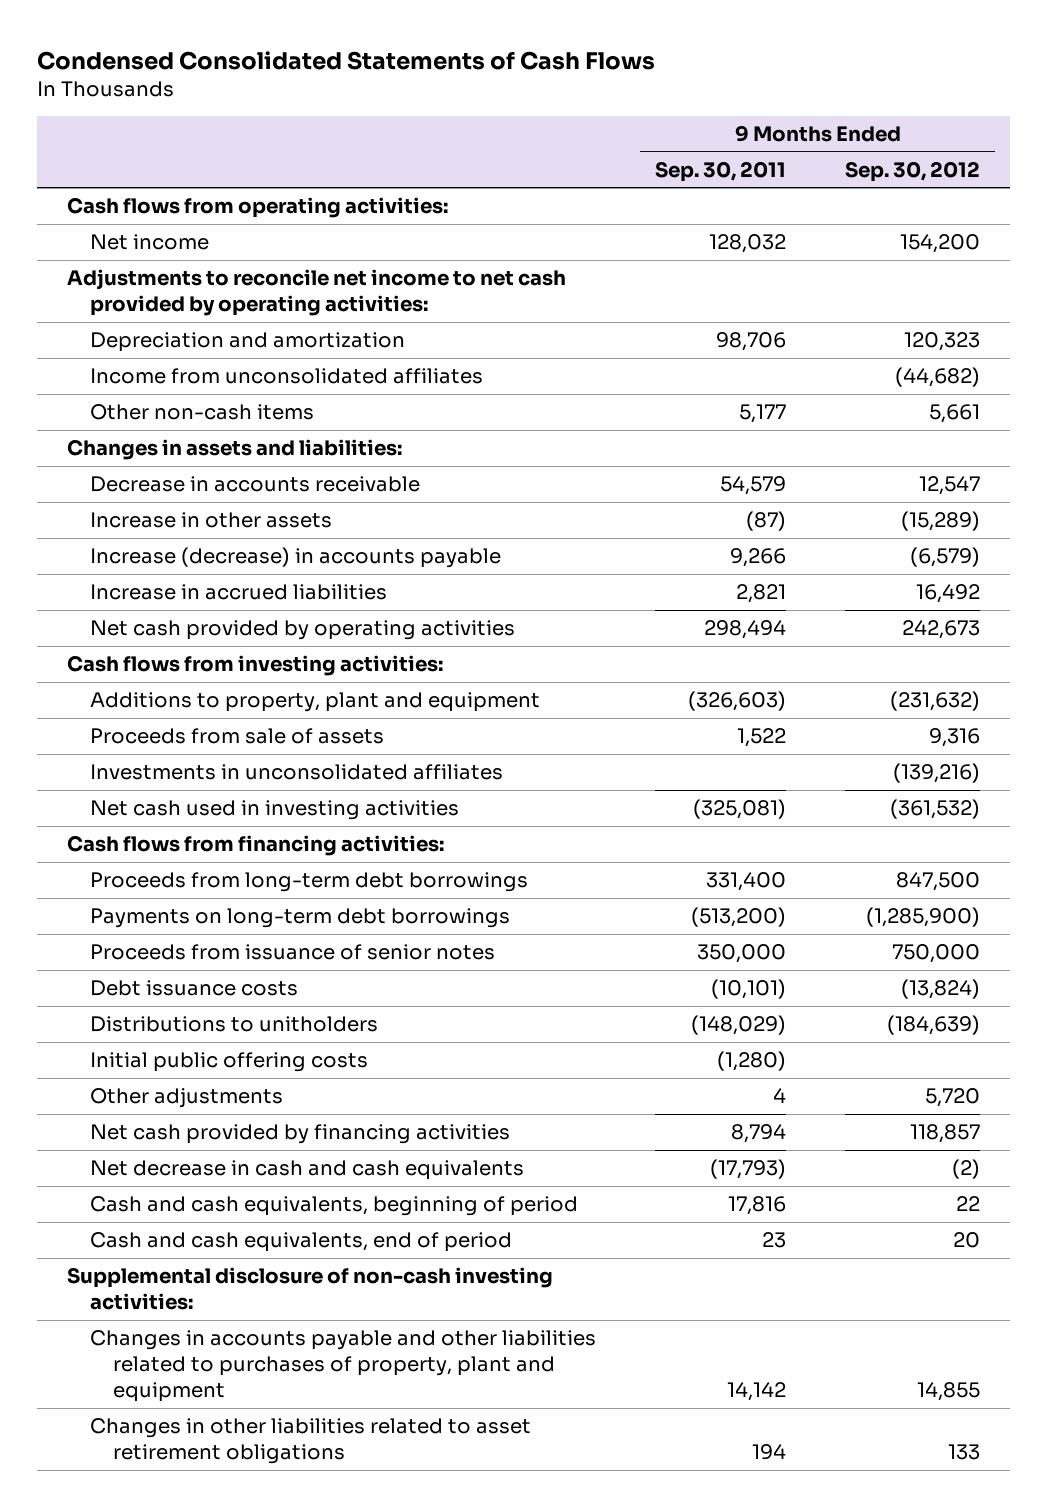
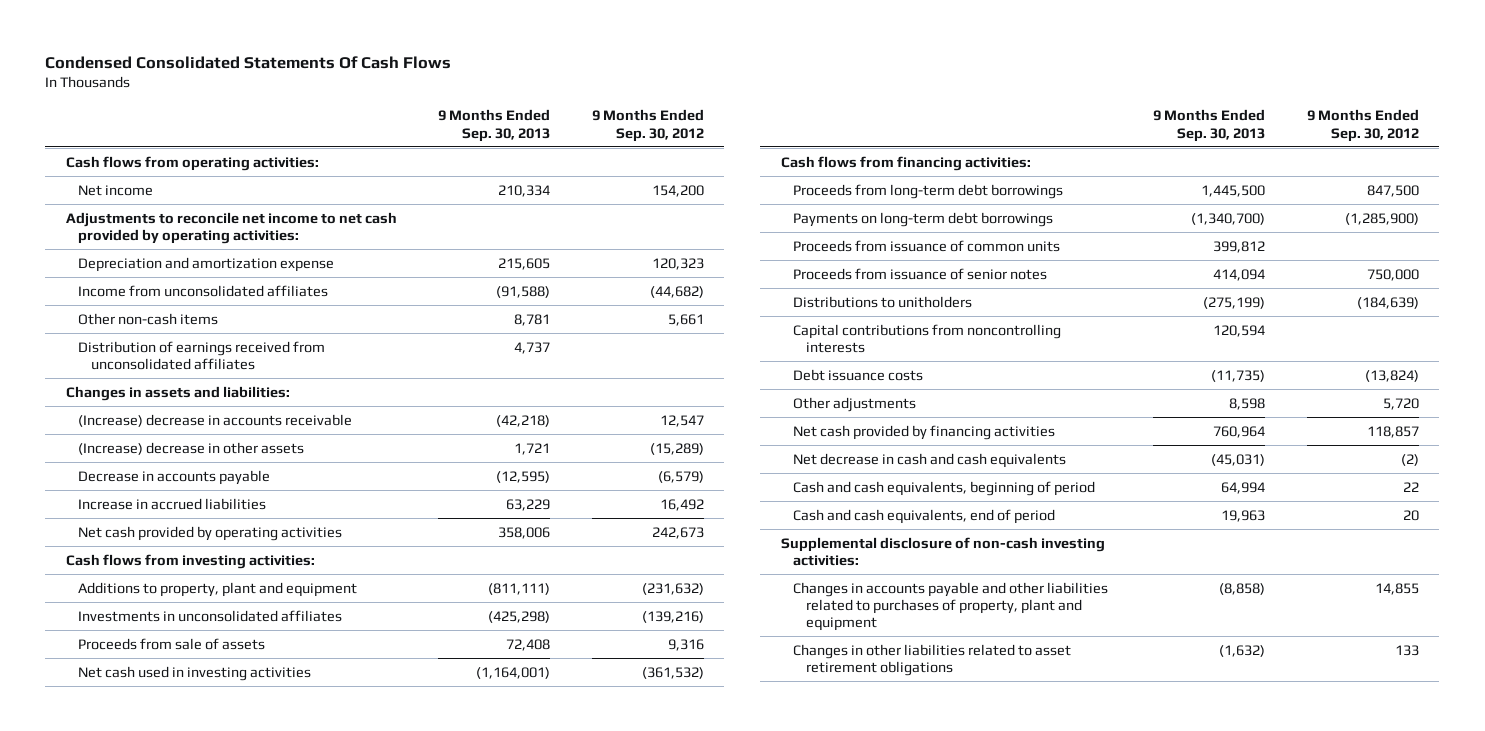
[37,50,656,70] Condensed Consolidated Statements of Cash Flows -> [45,55,452,69] Condensed Consolidated Statements Of Cash Flows
[654,160,786,182] Sep. 30, 2011 -> none
none -> [438,109,551,142] 9 Months Ended Sep. 30, 2013
[89,332,405,353] Depreciation and amortization -> [78,256,335,272] Depreciation and amortization expense
none -> [78,340,326,370] Distribution of earnings received from unconsolidated affiliates
[89,476,420,493] Decrease in accounts receivable -> [78,413,353,427] (Increase) decrease in accounts receivable
[89,512,332,529] Increase in other assets -> [78,441,305,455] (Increase) decrease in other assets
[89,547,501,569] Increase (decrease) in accounts payable -> [78,469,271,485] Decrease in accounts payable
[89,728,384,745] Proceeds from sale of assets -> [78,637,266,650] Proceeds from sale of assets
none -> [793,239,1061,252] Proceeds from issuance of common units
[89,1052,368,1073] Initial public offering costs -> none
none -> [793,323,1062,353] Capital contributions from noncontrolling interests
[89,980,298,997] Debt issuance costs -> [793,368,924,381] Debt issuance costs

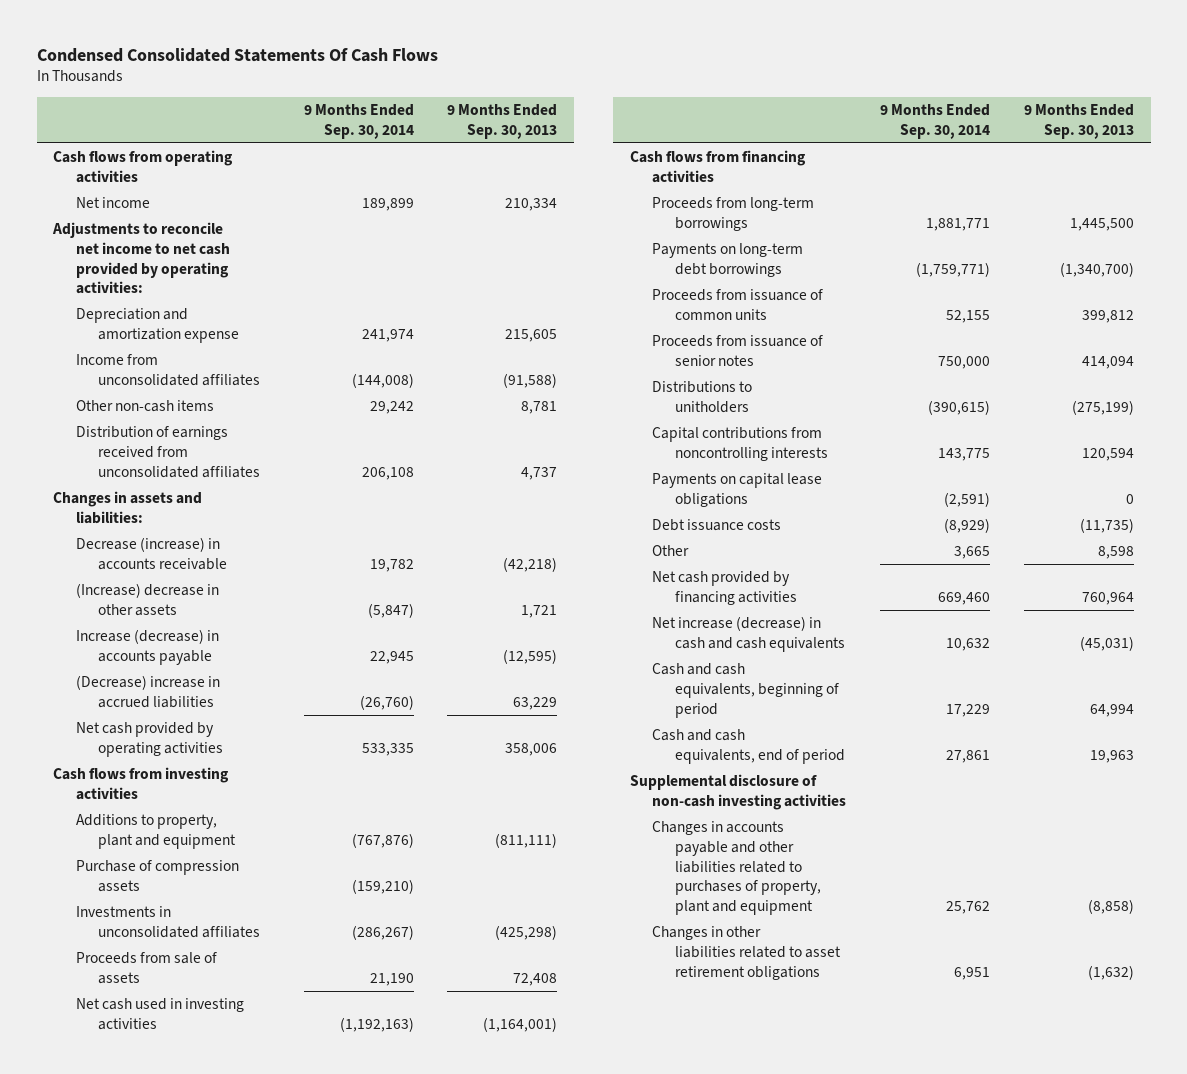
[591,109,704,142] 9 Months Ended Sep. 30, 2012 -> none
none -> [303,104,414,139] 9 Months Ended Sep. 30, 2014
[66,155,320,171] Cash flows from operating activities: -> [53,150,234,183] Cash flows from operating activities
[78,413,353,427] (Increase) decrease in accounts receivable -> [75,537,228,570] Decrease (increase) in accounts receivable
[78,469,271,485] Decrease in accounts payable -> [75,629,219,665] Increase (decrease) in accounts payable
[78,497,267,510] Increase in accrued liabilities -> [75,675,220,708] (Decrease) increase in accrued liabilities
[66,553,316,569] Cash flows from investing activities: -> [53,767,230,800] Cash flows from investing activities
none -> [75,860,239,892] Purchase of compression assets
[781,155,1032,171] Cash flows from financing activities: -> [629,150,806,183] Cash flows from financing activities
[793,183,1064,199] Proceeds from long-term debt borrowings -> [652,197,815,231] Proceeds from long-term borrowings
none -> [652,473,823,507] Payments on capital lease obligations
[793,396,917,412] Other adjustments -> [652,545,690,557] Other
[793,452,1067,468] Net decrease in cash and cash equivalents -> [652,616,845,652] Net increase (decrease) in cash and cash equivalents
[781,536,1106,566] Supplemental disclosure of non-cash investing activities: -> [629,774,847,810] Supplemental disclosure of non-cash investing activities

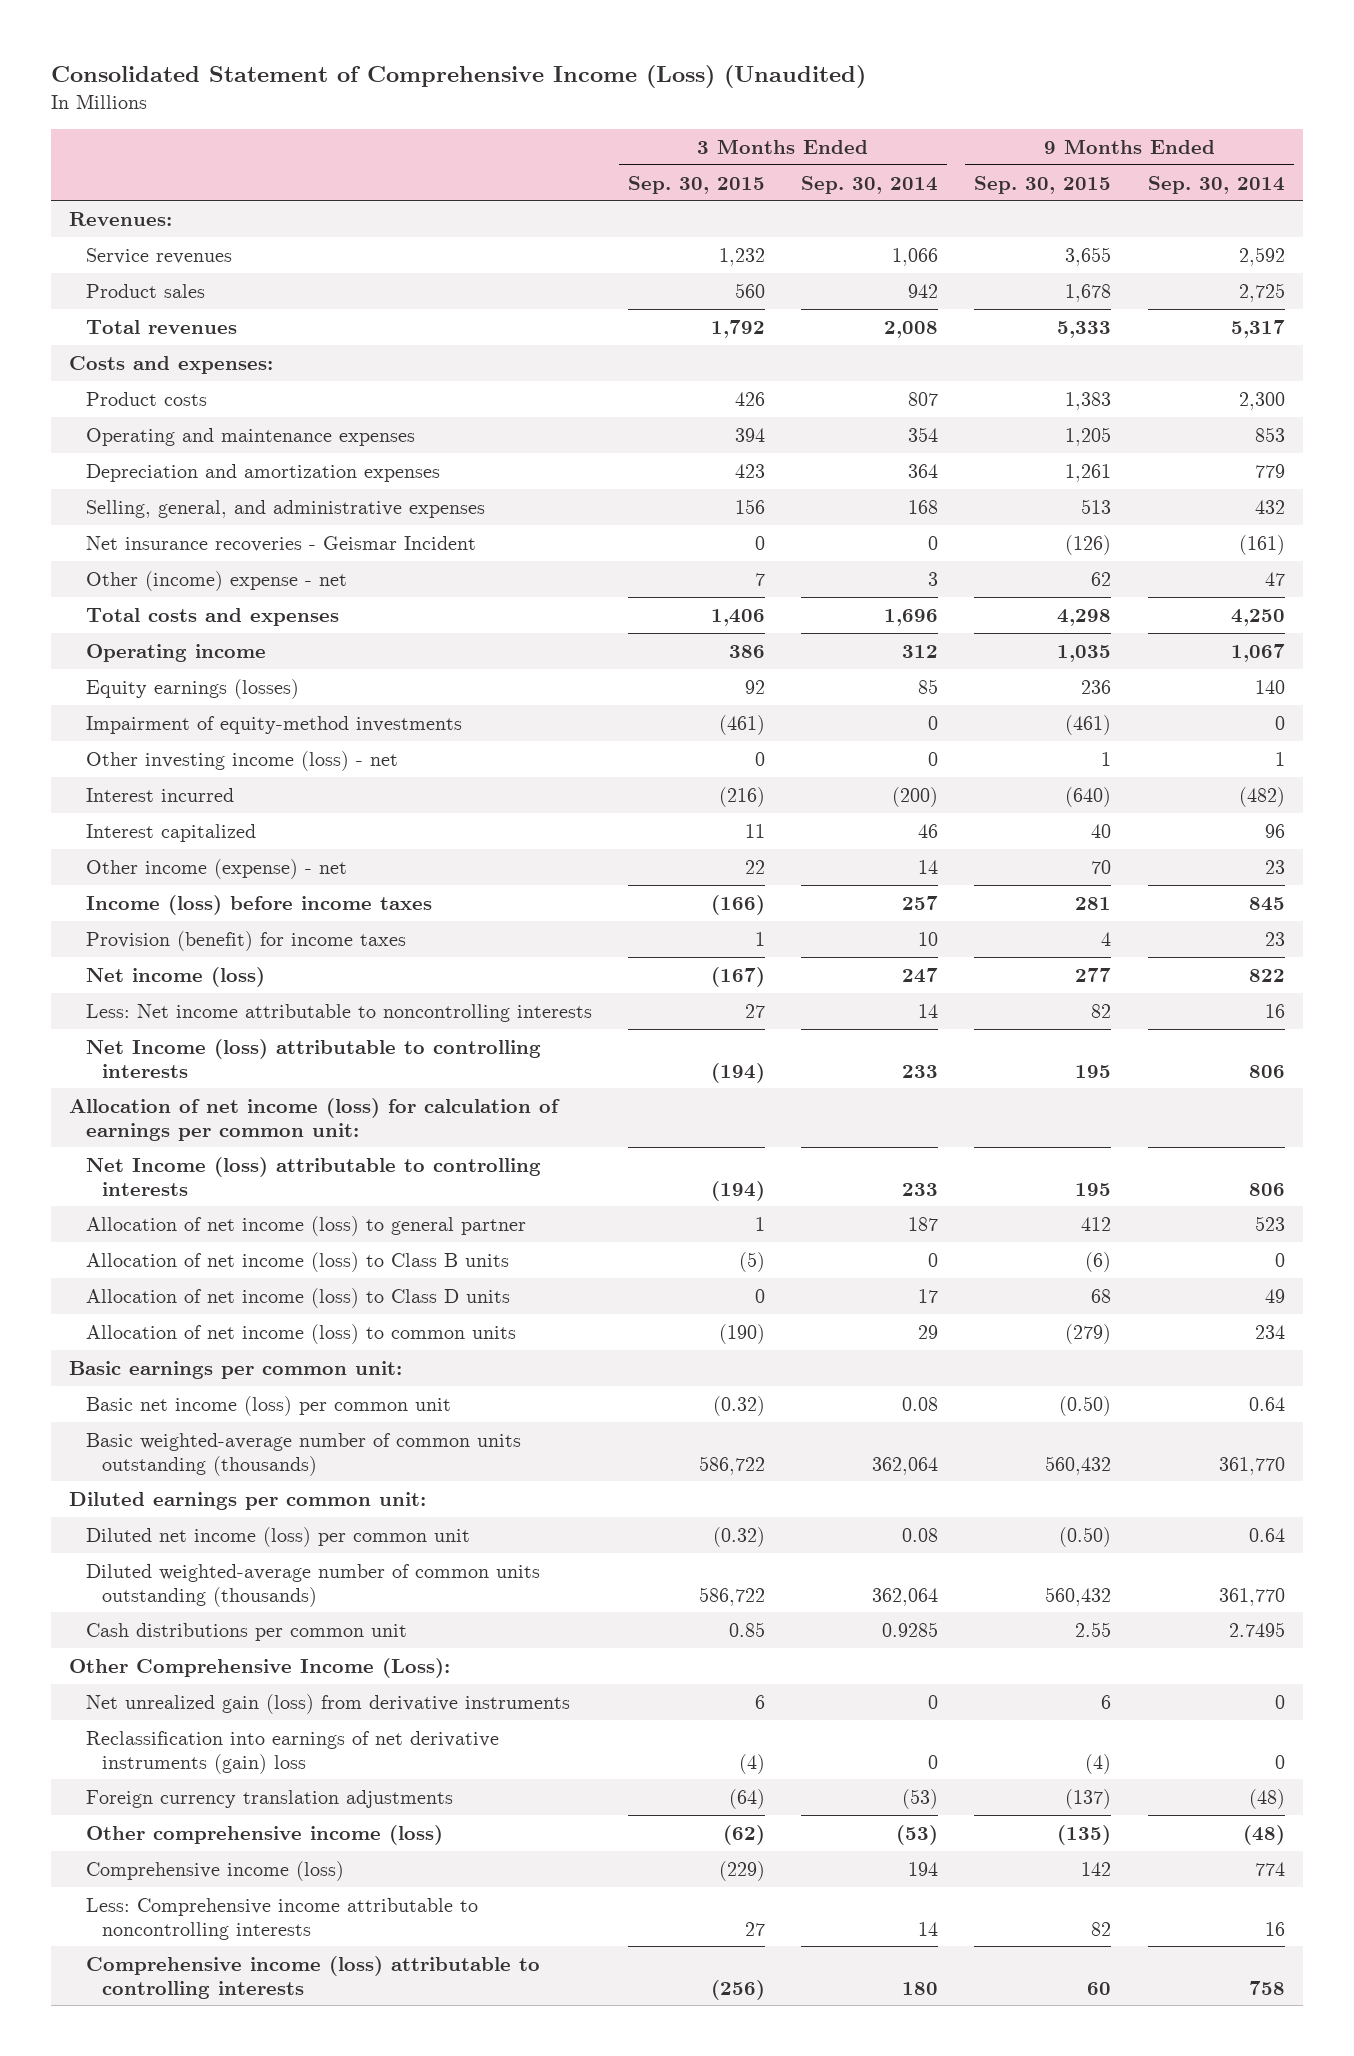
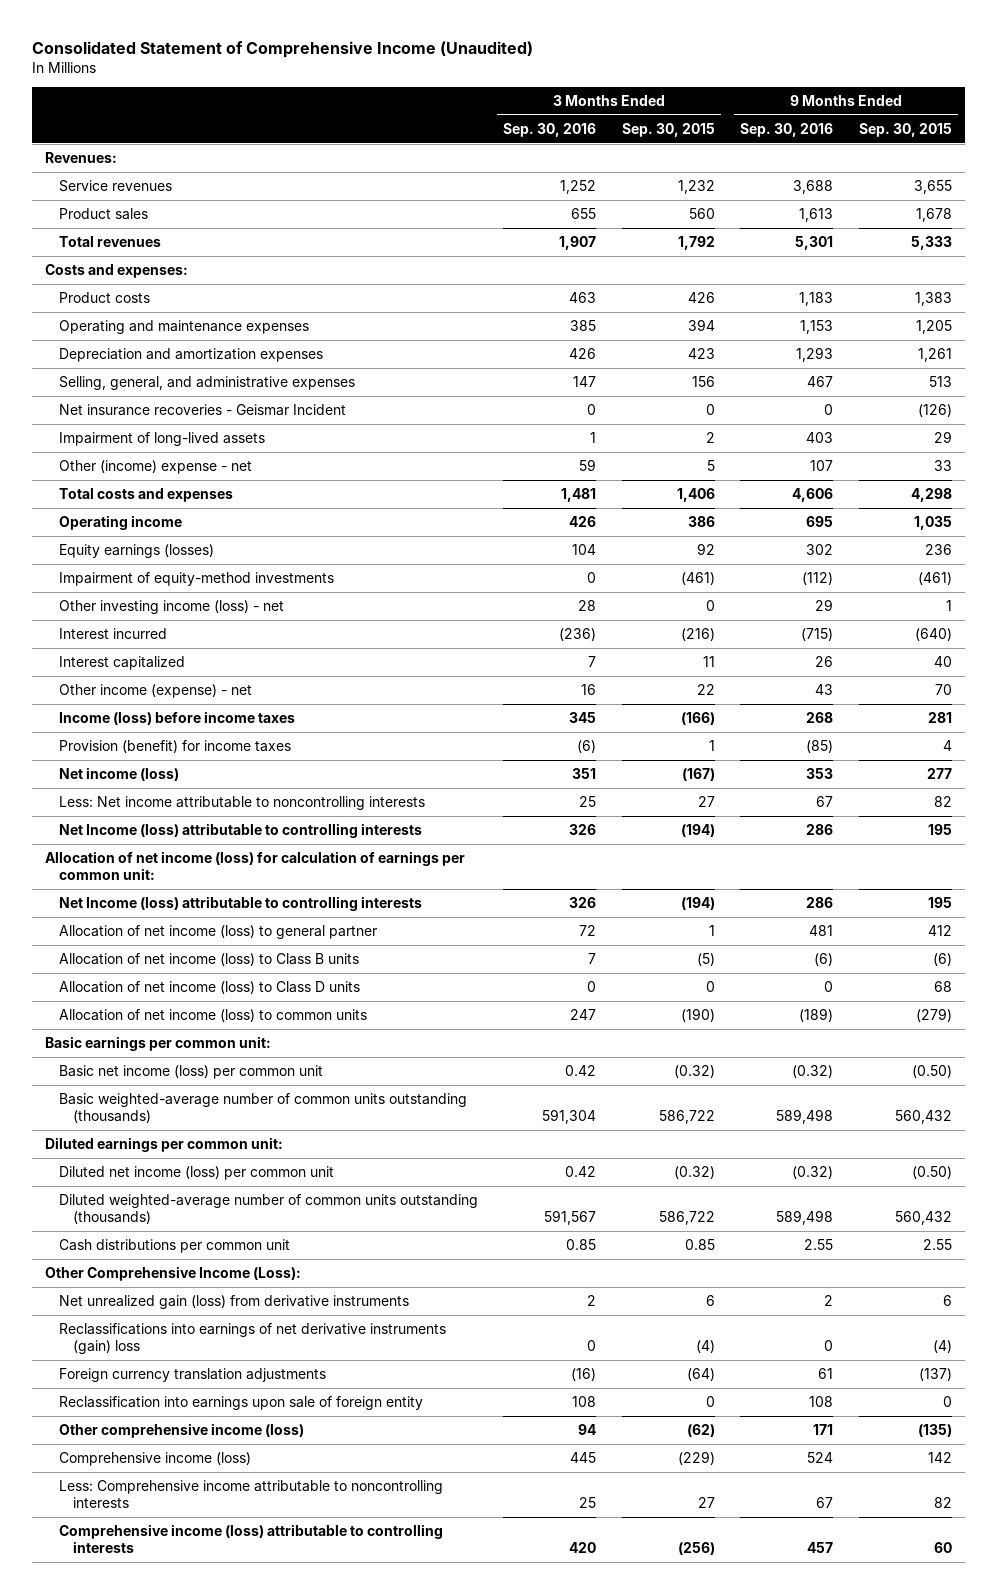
[51,65,867,89] Consolidated Statement of Comprehensive Income (Loss) (Unaudited) -> [32,40,534,58] Consolidated Statement of Comprehensive Income (Unaudited)
[801,175,939,194] Sep. 30, 2014 -> none
[1147,175,1285,194] Sep. 30, 2014 -> none
none -> [503,122,597,137] Sep. 30, 2016
none -> [740,122,834,137] Sep. 30, 2016
none -> [58,432,265,447] Impairment of long-lived assets
[754,572,765,586] 7 -> [706,460,715,472] 5
[1091,571,1112,586] 62 -> [934,460,953,472] 33
[85,1730,499,1774] Reclassification into earnings of net derivative instruments (gain) loss -> [58,1323,446,1354] Reclassifications into earnings of net derivative instruments (gain) loss
none -> [58,1396,423,1411] Reclassification into earnings upon sale of foreign entity

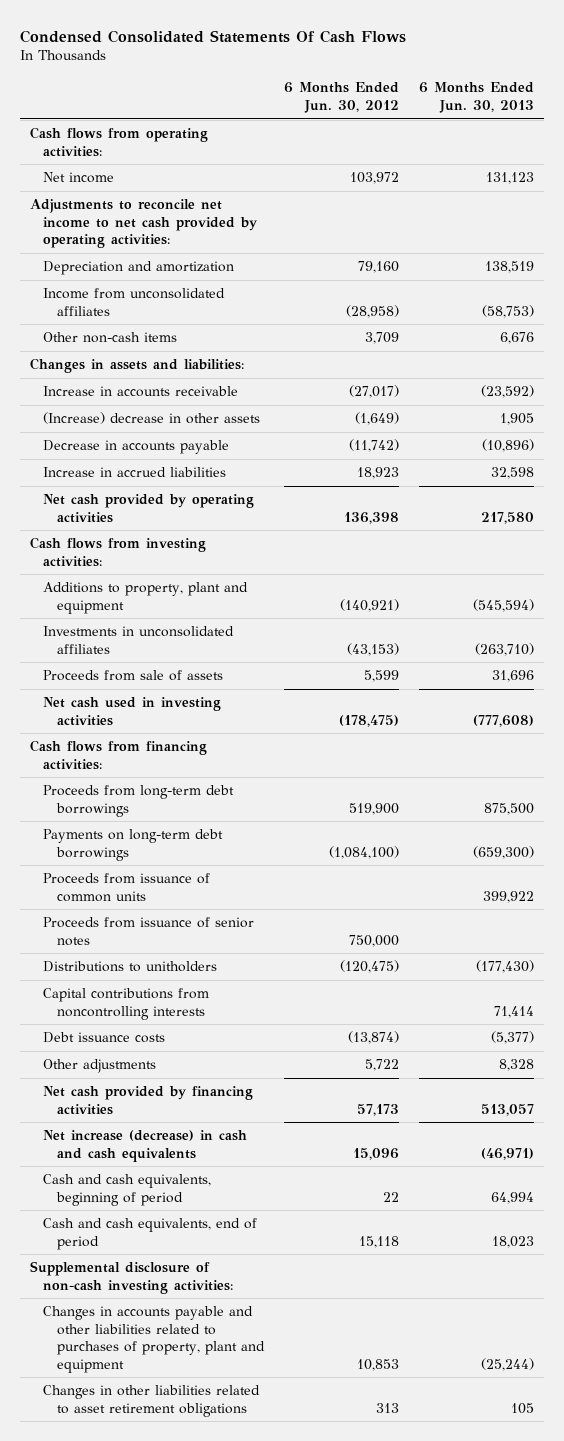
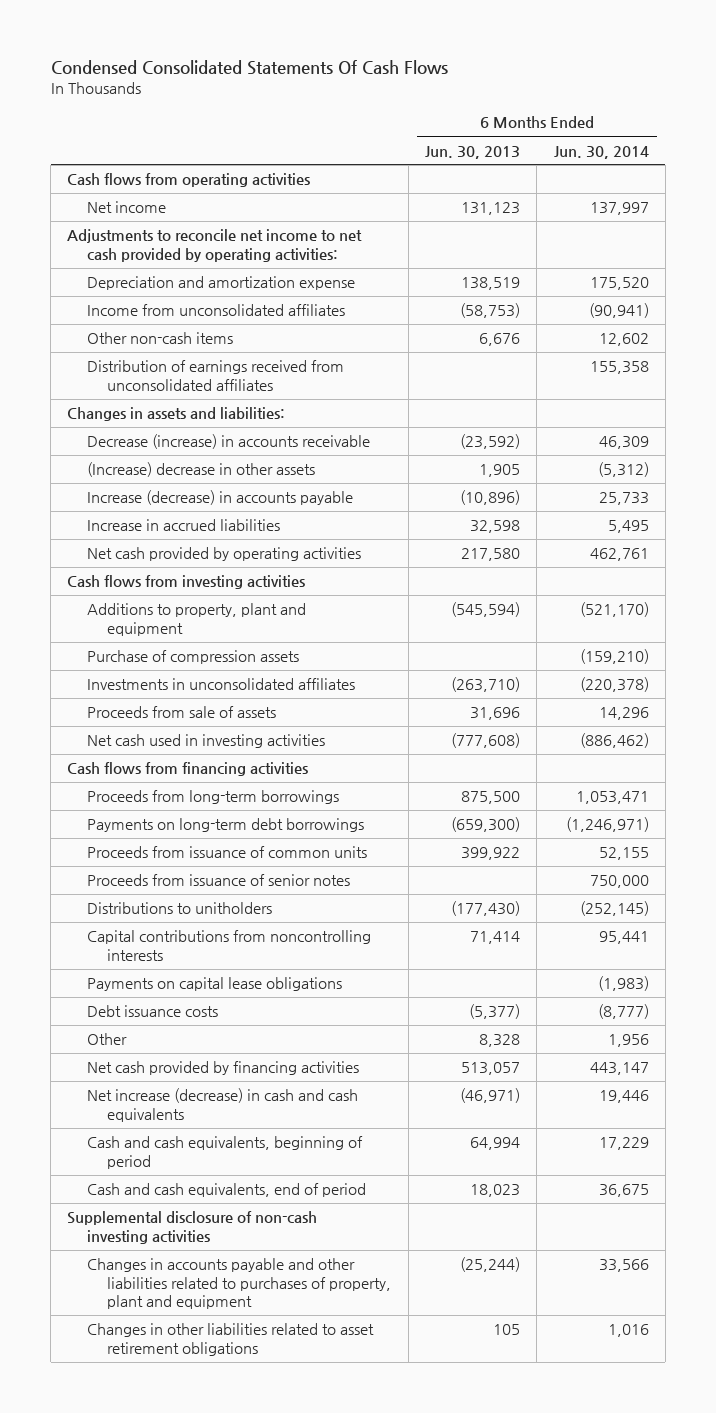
[283,82,399,113] 6 Months Ended Jun. 30, 2012 -> none
none -> [553,145,649,159] Jun. 30, 2014
[30,127,209,157] Cash flows from operating activities: -> [67,173,311,188] Cash flows from operating activities
[43,261,235,276] Depreciation and amortization -> [87,276,356,291] Depreciation and amortization expense
none -> [87,360,345,391] Distribution of earnings received from unconsolidated affiliates
[43,386,239,398] Increase in accounts receivable -> [87,434,371,450] Decrease (increase) in accounts receivable
[43,440,230,455] Decrease in accounts payable -> [87,490,354,506] Increase (decrease) in accounts payable
[30,537,207,567] Cash flows from investing activities: -> [67,575,306,590] Cash flows from investing activities
none -> [87,650,300,665] Purchase of compression assets
[30,740,208,770] Cash flows from financing activities: -> [67,762,309,777] Cash flows from financing activities
[43,785,235,817] Proceeds from long-term debt borrowings -> [87,790,340,805] Proceeds from long-term borrowings
none -> [87,977,343,992] Payments on capital lease obligations
[43,1059,157,1074] Other adjustments -> [87,1033,128,1046] Other
[30,1261,234,1294] Supplemental disclosure of non-cash investing activities: -> [67,1211,318,1244] Supplemental disclosure of non-cash investing activities

